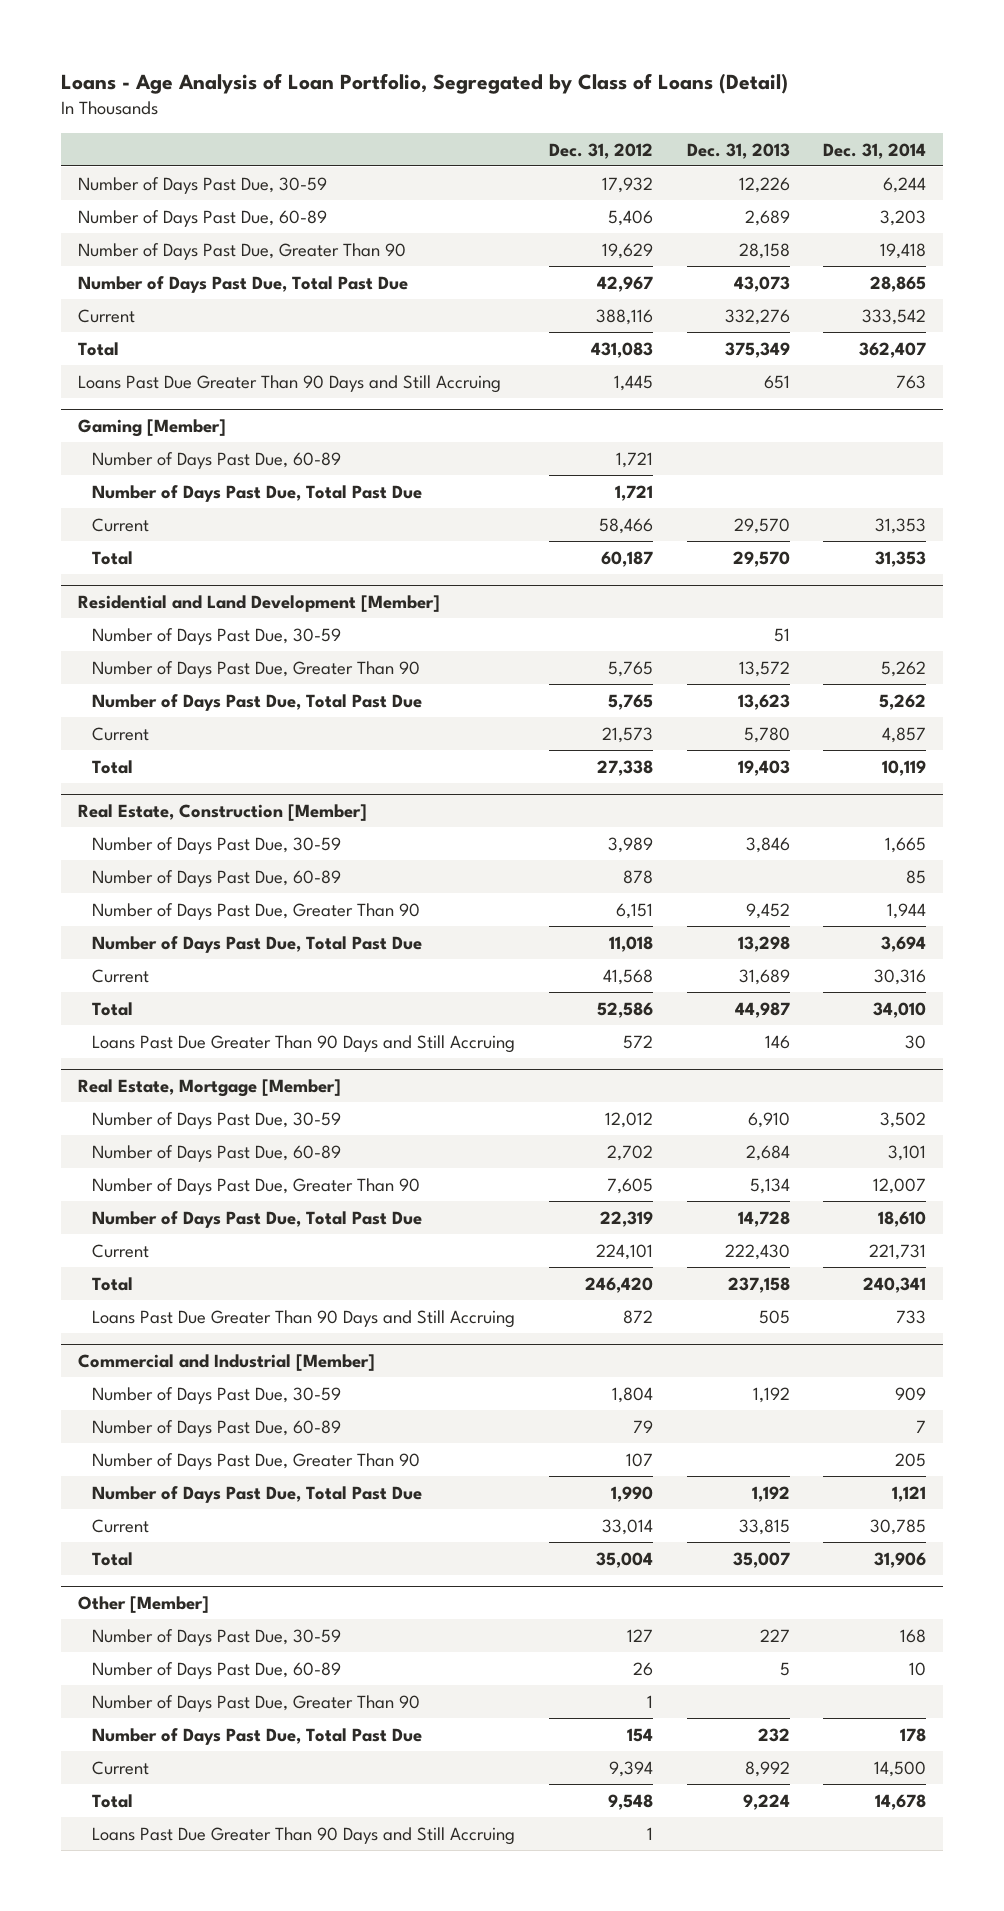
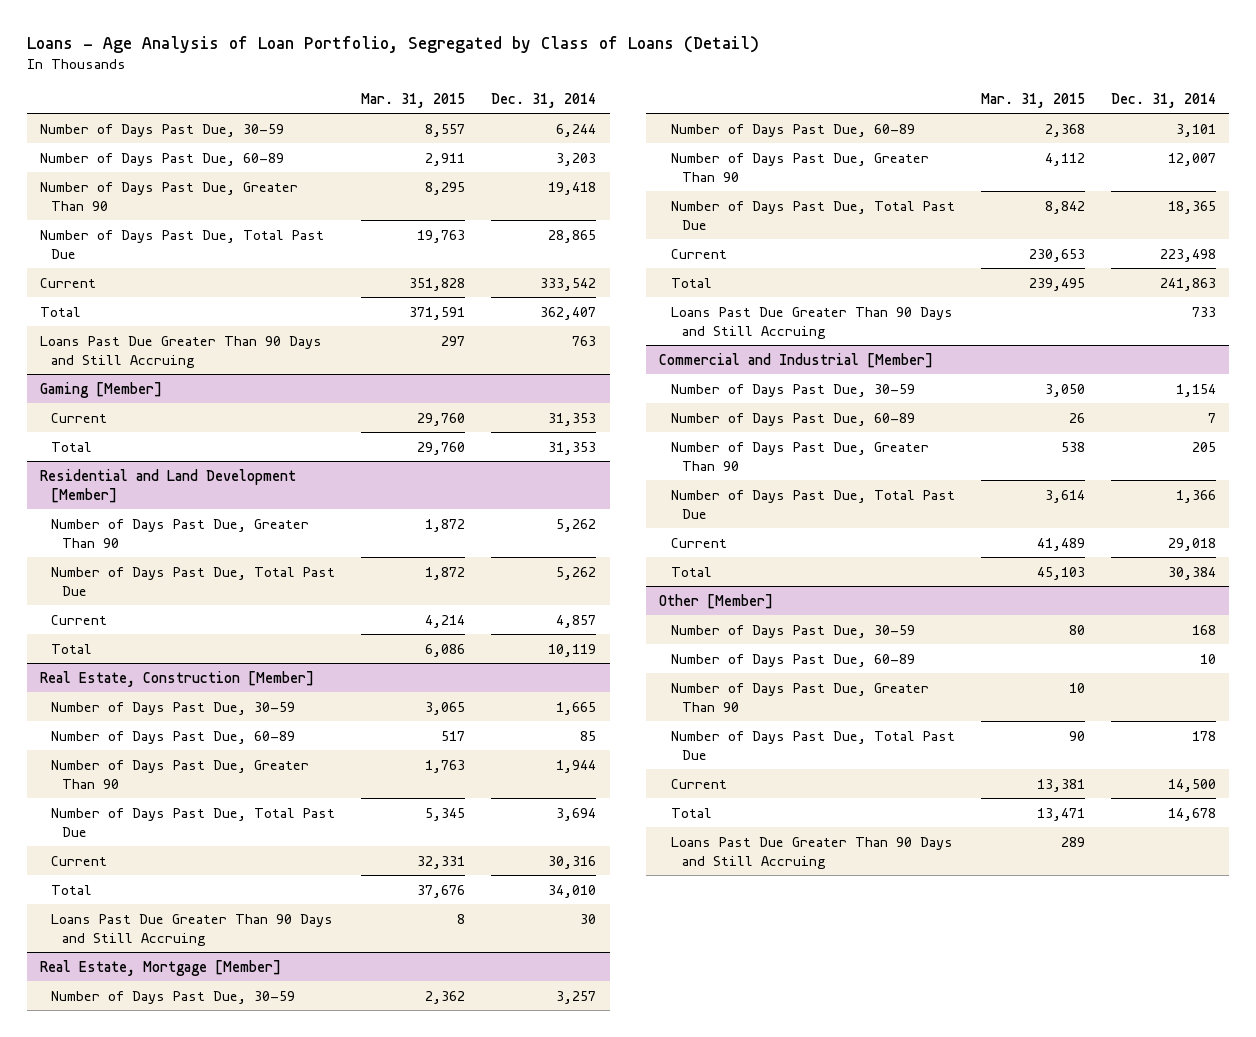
[548,142,653,159] Dec. 31, 2012 -> none
[686,142,790,159] Dec. 31, 2013 -> none
none -> [361,92,466,108] Mar. 31, 2015
[91,451,341,469] Number of Days Past Due, 60-89 -> none
[91,484,422,502] Number of Days Past Due, Total Past Due -> none
[91,627,341,645] Number of Days Past Due, 30-59 -> none
[880,1111,927,1128] 3,502 -> [556,990,597,1004] 3,257
[878,1210,927,1227] 18,610 -> [1167,200,1216,214] 18,365
[869,1243,927,1260] 221,731 -> [1159,248,1216,262] 223,498
[863,1276,927,1293] 240,341 -> [1159,277,1216,291] 241,863
[895,1386,927,1401] 909 -> [1175,383,1216,397] 1,154
[892,1485,927,1502] 1,121 -> [1175,489,1216,503] 1,366
[870,1518,927,1535] 30,785 -> [1167,537,1216,551] 29,018
[874,1551,927,1568] 31,906 -> [1167,566,1216,580] 30,384

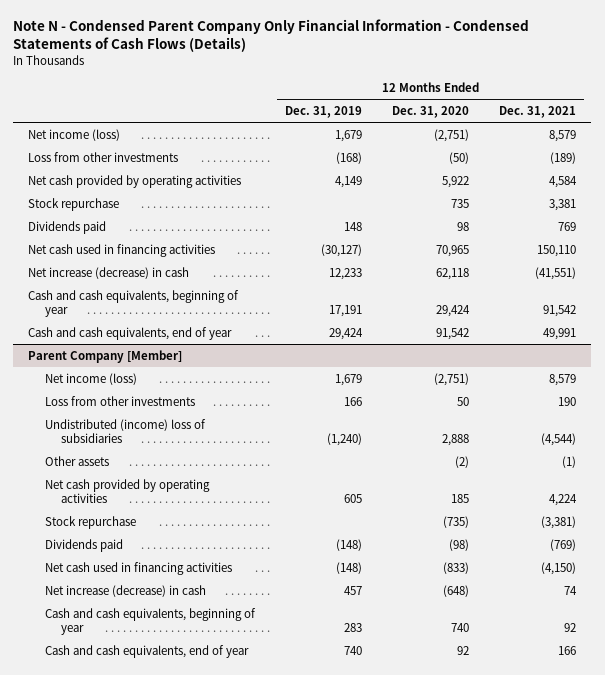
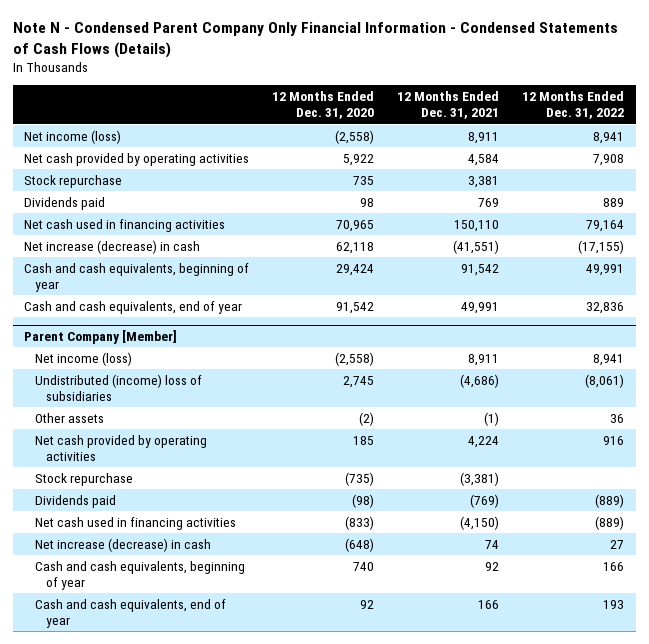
[284,105,362,118] Dec. 31, 2019 -> none
none -> [522,91,625,120] 12 Months Ended Dec. 31, 2022
[28,151,179,162] Loss from other investments -> none
[434,128,470,142] (2,751) -> [335,129,375,144] (2,558)
[549,129,577,142] 8,579 -> [468,131,500,144] 8,911
[44,395,195,406] Loss from other investments -> none
[434,372,470,386] (2,751) -> [335,351,375,366] (2,558)
[549,373,577,386] 8,579 -> [468,353,500,366] 8,911
[442,433,470,446] 2,888 -> [343,375,375,388] 2,745
[541,432,577,446] (4,544) -> [460,373,500,388] (4,686)

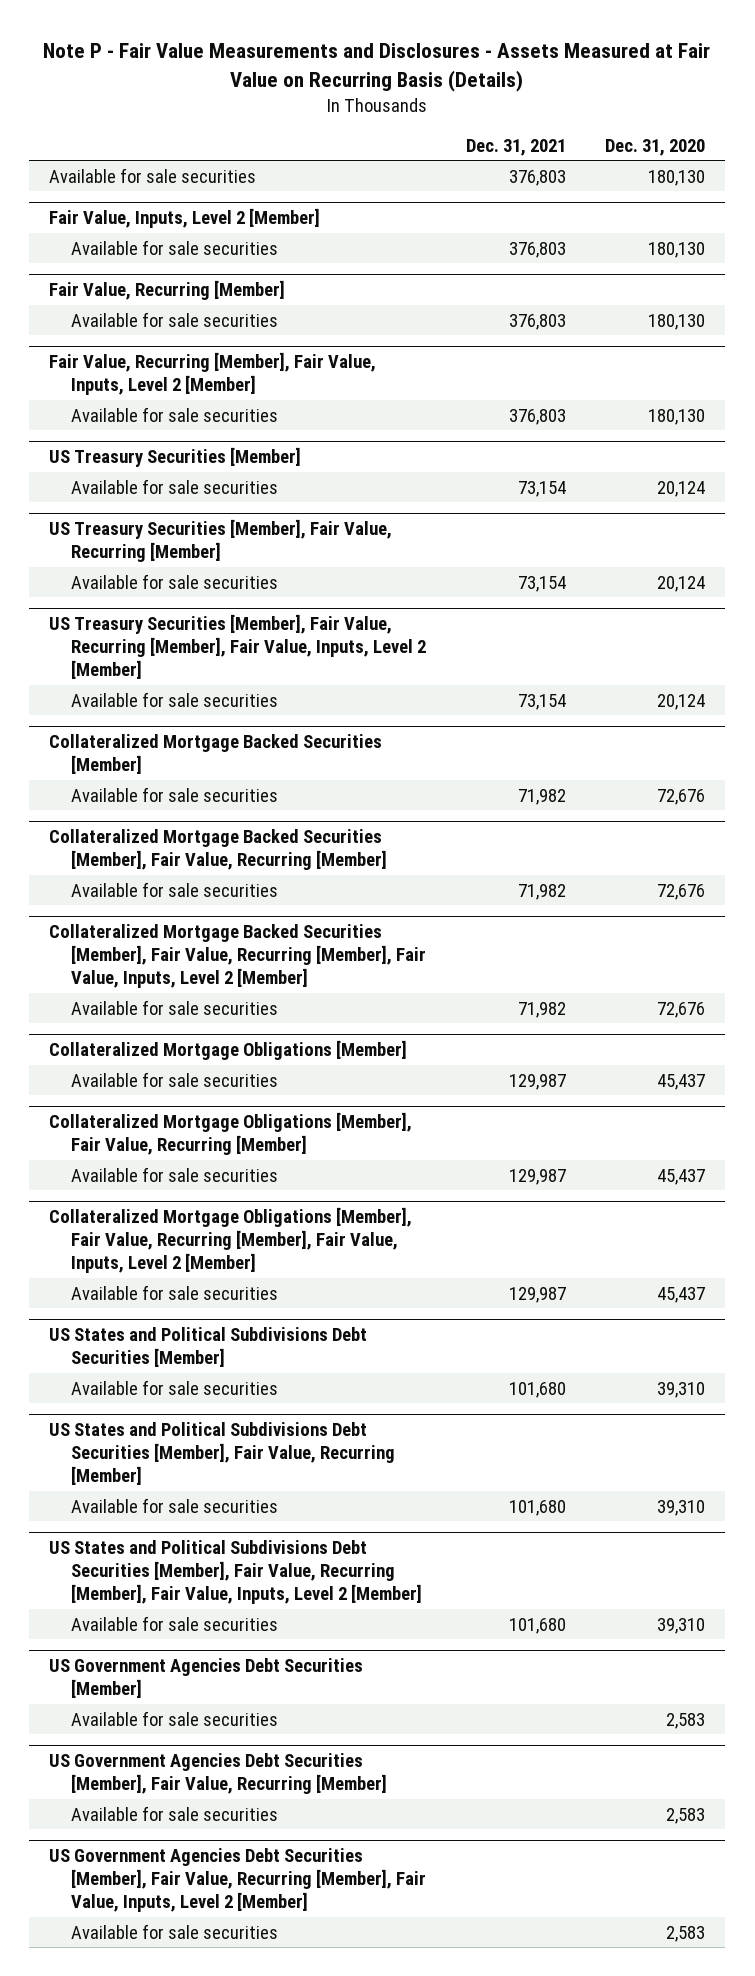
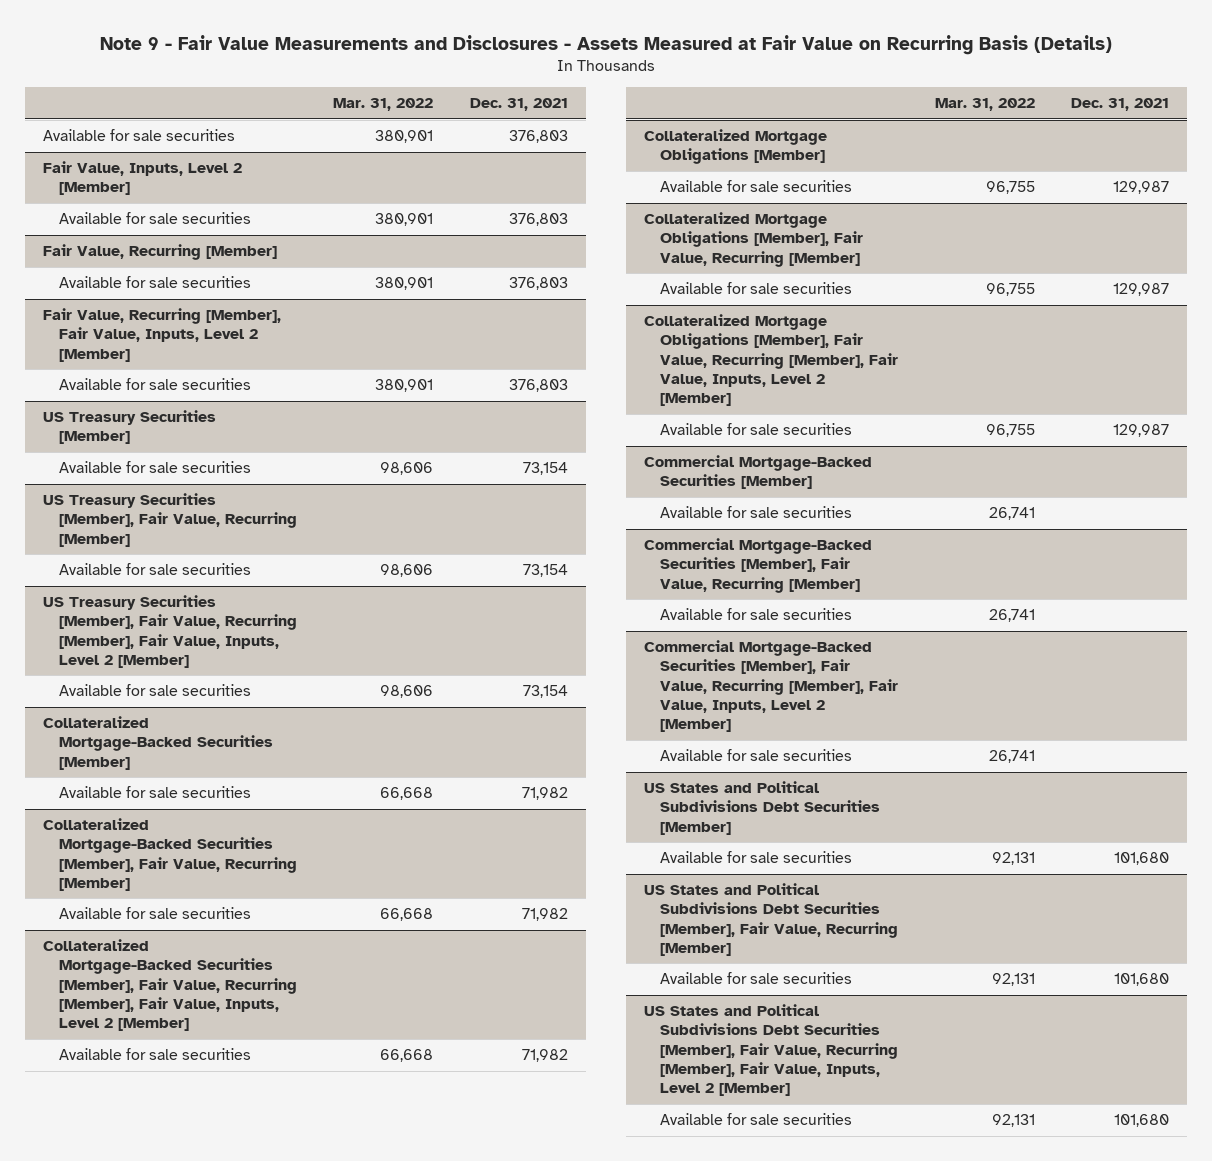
[43,43,711,92] Note P - Fair Value Measurements and Disclosures - Assets Measured at Fair Value on Recurring Basis (Details) -> [100,34,1113,55] Note 9 - Fair Value Measurements and Disclosures - Assets Measured at Fair Value on Recurring Basis (Details)
[605,138,706,156] Dec. 31, 2020 -> none
none -> [333,98,434,112] Mar. 31, 2022
[49,734,383,775] Collateralized Mortgage Backed Securities [Member] -> [43,716,273,770] Collateralized Mortgage-Backed Securities [Member]
[49,829,387,871] Collateralized Mortgage Backed Securities [Member], Fair Value, Recurring [Member] -> [43,818,297,892] Collateralized Mortgage-Backed Securities [Member], Fair Value, Recurring [Member]
[49,924,426,988] Collateralized Mortgage Backed Securities [Member], Fair Value, Recurring [Member], Fair Value, Inputs, Level 2 [Member] -> [43,939,297,1032] Collateralized Mortgage-Backed Securities [Member], Fair Value, Recurring [Member], Fair Value, Inputs, Level 2 [Member]
none -> [644,455,873,490] Commercial Mortgage-Backed Securities [Member]
none -> [660,506,853,519] Available for sale securities
none -> [644,538,873,593] Commercial Mortgage-Backed Securities [Member], Fair Value, Recurring [Member]
none -> [660,608,853,621] Available for sale securities
none -> [644,640,899,733] Commercial Mortgage-Backed Securities [Member], Fair Value, Recurring [Member], Fair Value, Inputs, Level 2 [Member]
none -> [660,749,853,762] Available for sale securities
[49,1658,364,1699] US Government Agencies Debt Securities [Member] -> none
[70,1710,278,1726] Available for sale securities -> none
[49,1753,387,1795] US Government Agencies Debt Securities [Member], Fair Value, Recurring [Member] -> none
[70,1805,278,1821] Available for sale securities -> none
[49,1848,426,1912] US Government Agencies Debt Securities [Member], Fair Value, Recurring [Member], Fair Value, Inputs, Level 2 [Member] -> none
[70,1923,278,1939] Available for sale securities -> none

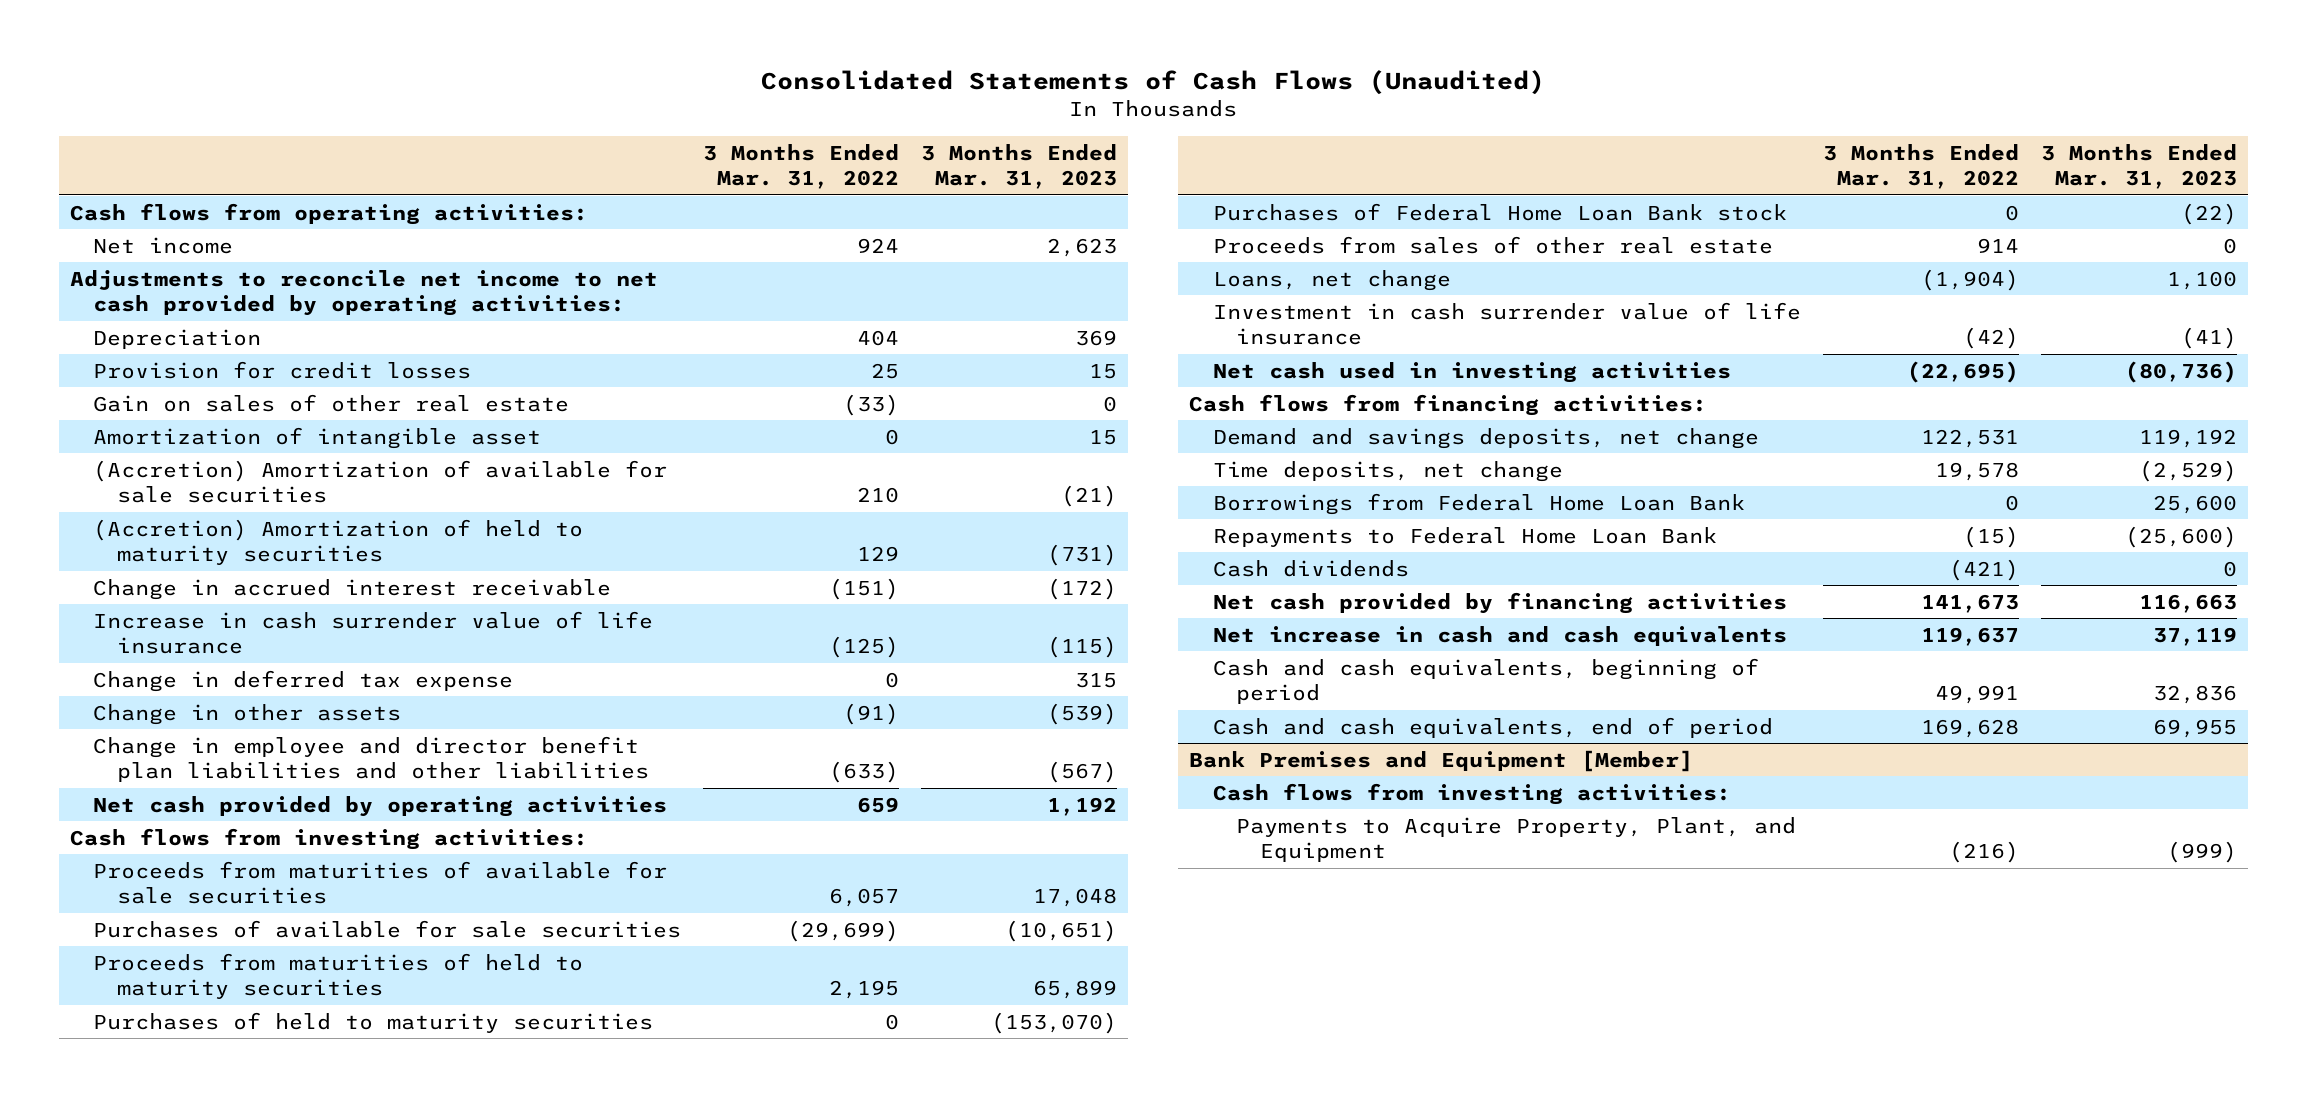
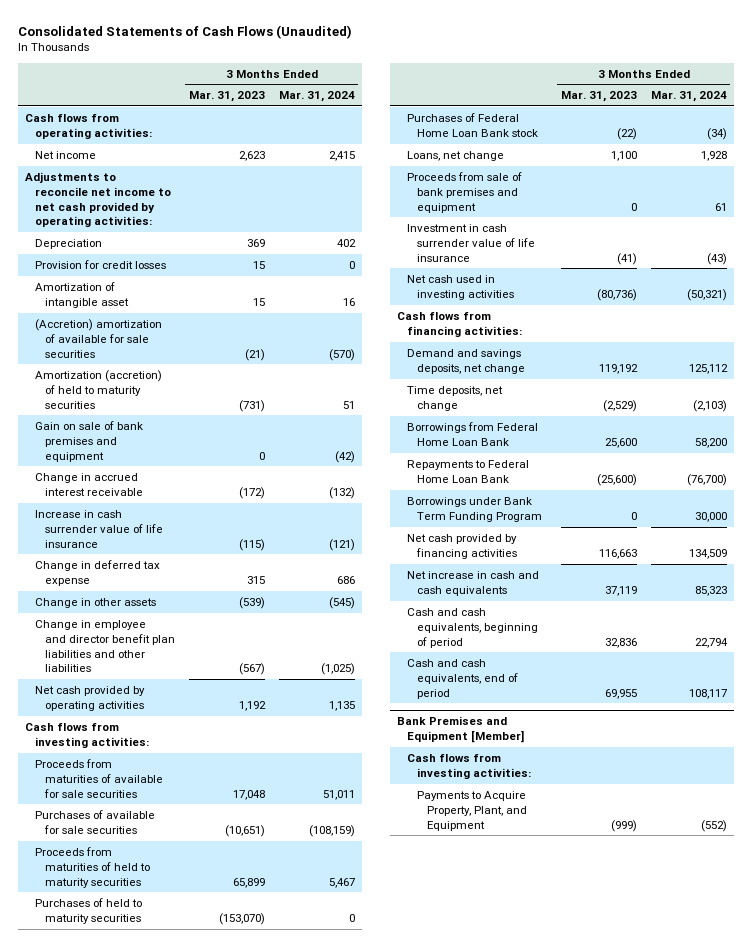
[703,143,900,189] 3 Months Ended Mar. 31, 2022 -> none
none -> [278,91,355,103] Mar. 31, 2024
[93,393,570,412] Gain on sales of other real estate -> none
[93,459,668,503] (Accretion) Amortization of available for sale securities -> [34,318,162,358] (Accretion) amortization of available for sale securities
[93,518,584,565] (Accretion) Amortization of held to maturity securities -> [34,369,162,409] Amortization (accretion) of held to maturity securities
none -> [34,420,143,462] Gain on sale of bank premises and equipment
[1212,235,1773,254] Proceeds from sales of other real estate -> none
none -> [407,171,523,213] Proceeds from sale of bank premises and equipment
[1212,559,1409,577] Cash dividends -> none
none -> [407,496,543,522] Borrowings under Bank Term Funding Program

